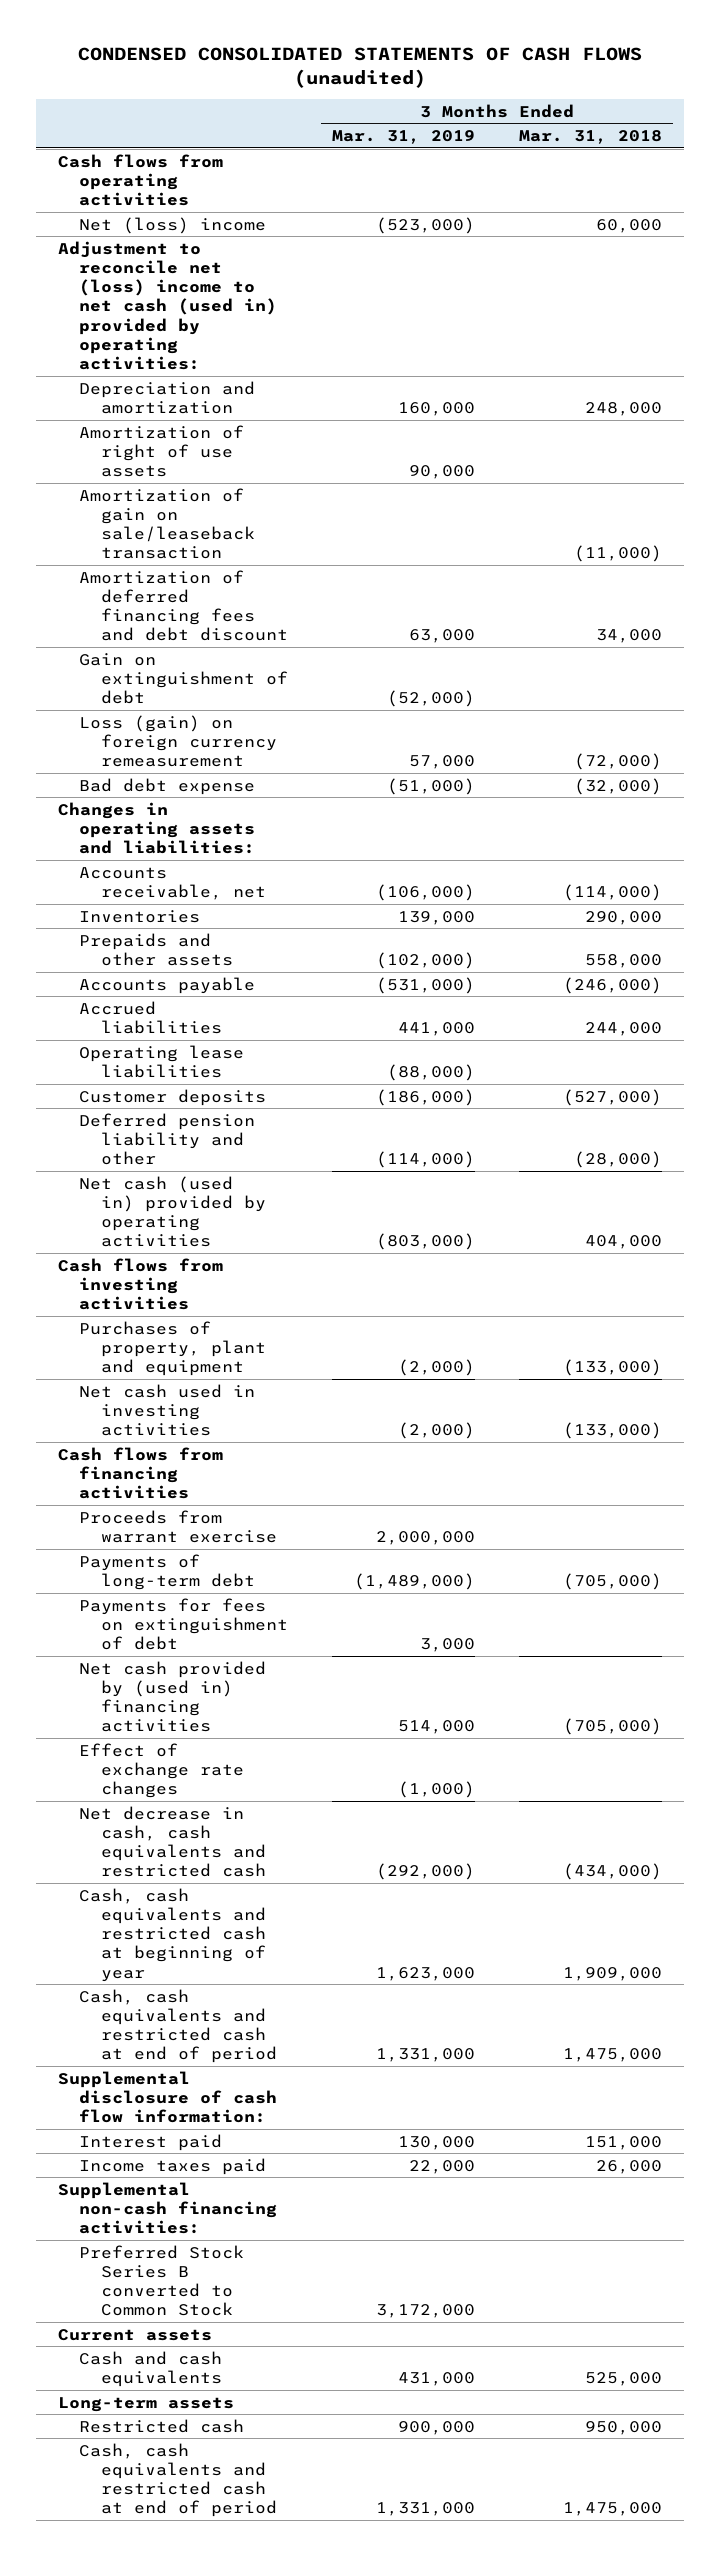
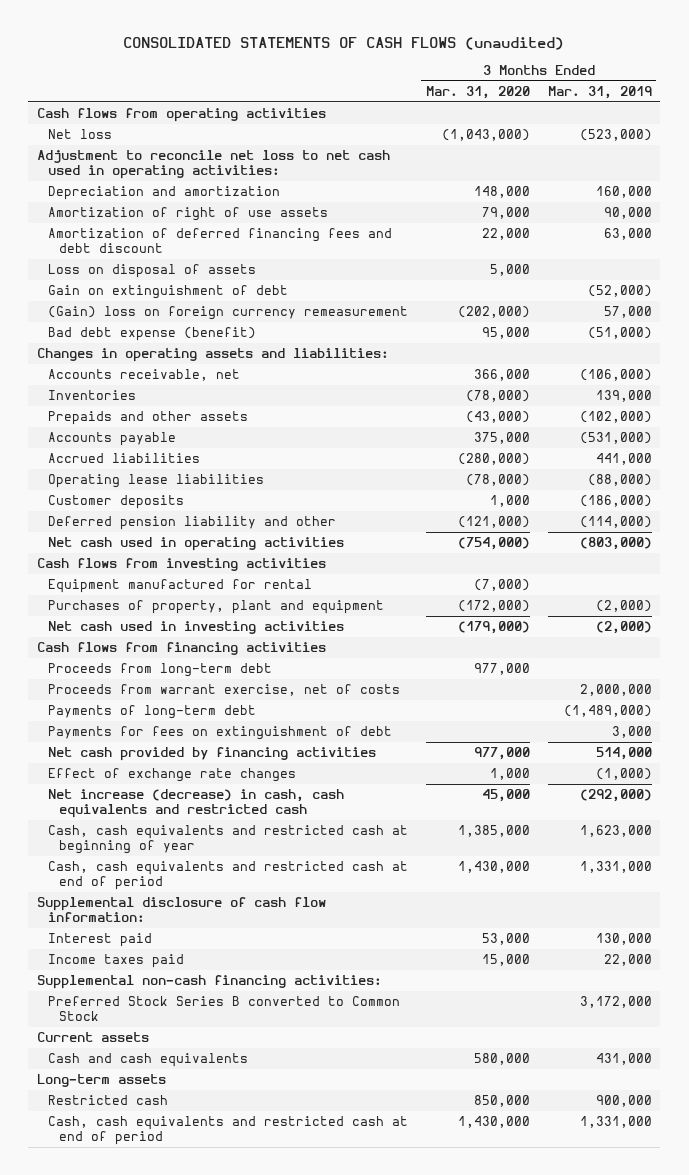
[77,46,642,88] CONDENSED CONSOLIDATED STATEMENTS OF CASH FLOWS (unaudited) -> [123,36,565,50] CONSOLIDATED STATEMENTS OF CASH FLOWS (unaudited)
[518,129,662,144] Mar. 31, 2018 -> none
none -> [425,85,530,99] Mar. 31, 2020
[79,216,267,234] Net (loss) income -> [48,129,113,140] Net loss
[57,240,278,371] Adjustment to reconcile net (loss) income to net cash (used in) provided by operating activities: -> [37,150,391,179] Adjustment to reconcile net loss to net cash used in operating activities:
[79,487,255,560] Amortization of gain on sale/leaseback transaction -> none
none -> [48,264,257,279] Loss on disposal of assets
[79,714,277,768] Loss (gain) on foreign currency remeasurement -> [48,306,409,321] (Gain) loss on foreign currency remeasurement
[79,777,256,795] Bad debt expense -> [48,327,257,342] Bad debt expense (benefit)
[79,1175,266,1248] Net cash (used in) provided by operating activities -> [48,537,345,552] Net cash used in operating activities
none -> [48,579,313,594] Equipment manufactured for rental
none -> [48,663,273,678] Proceeds from long-term debt
[79,1509,277,1543] Proceeds from warrant exercise -> [48,684,401,697] Proceeds from warrant exercise, net of costs
[79,1660,267,1733] Net cash provided by (used in) financing activities -> [48,747,377,762] Net cash provided by financing activities
[79,1805,266,1878] Net decrease in cash, cash equivalents and restricted cash -> [48,789,345,818] Net increase (decrease) in cash, cash equivalents and restricted cash

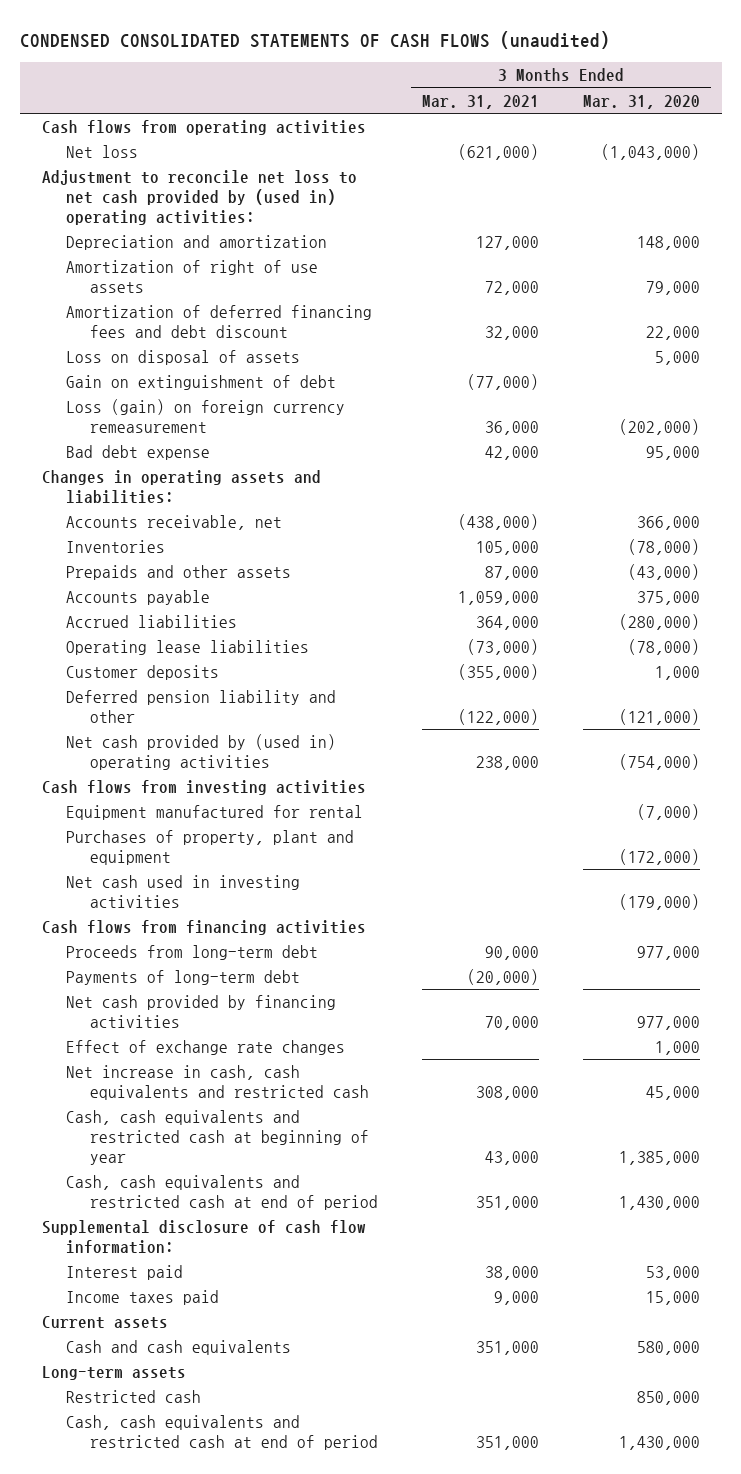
[123,36,565,50] CONSOLIDATED STATEMENTS OF CASH FLOWS (unaudited) -> [19,30,610,49] CONDENSED CONSOLIDATED STATEMENTS OF CASH FLOWS (unaudited)
[547,85,652,99] Mar. 31, 2019 -> none
none -> [421,94,539,109] Mar. 31, 2021
[37,150,391,179] Adjustment to reconcile net loss to net cash used in operating activities: -> [41,170,357,225] Adjustment to reconcile net loss to net cash provided by (used in) operating activities:
[48,306,409,321] (Gain) loss on foreign currency remeasurement -> [65,399,345,433] Loss (gain) on foreign currency remeasurement
[48,327,257,342] Bad debt expense (benefit) -> [65,445,210,461] Bad debt expense
[48,537,345,552] Net cash used in operating activities -> [65,734,336,770] Net cash provided by (used in) operating activities
[48,684,401,697] Proceeds from warrant exercise, net of costs -> none
[48,726,393,741] Payments for fees on extinguishment of debt -> none
[48,789,345,818] Net increase (decrease) in cash, cash equivalents and restricted cash -> [65,1065,370,1100] Net increase in cash, cash equivalents and restricted cash
[37,975,383,990] Supplemental non-cash financing activities: -> none
[48,996,401,1021] Preferred Stock Series B converted to Common Stock -> none

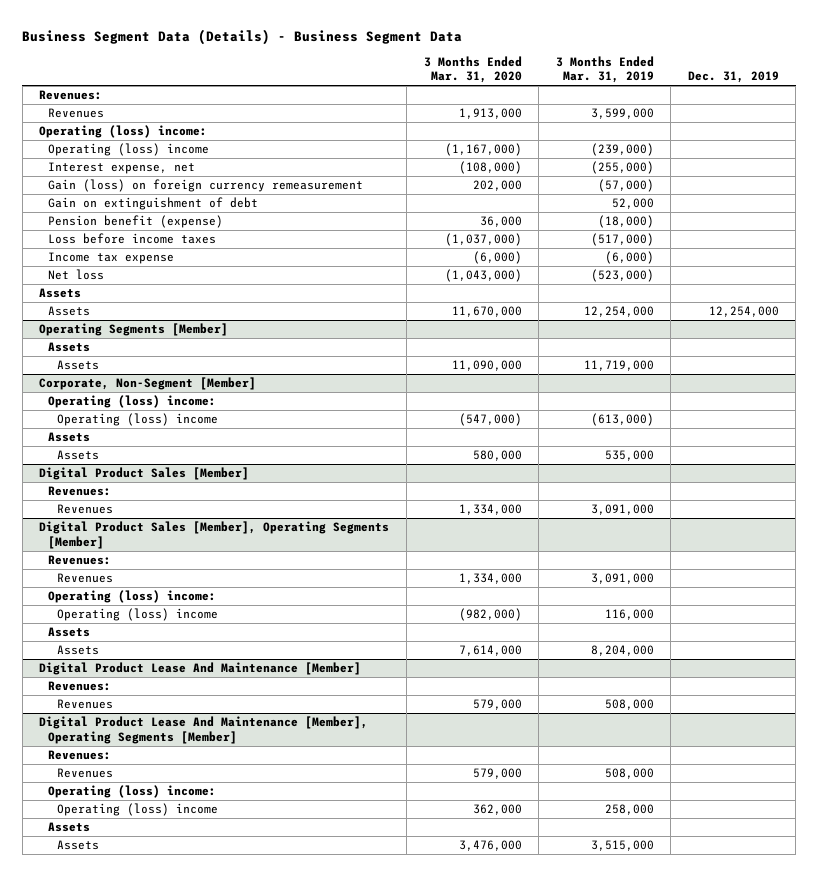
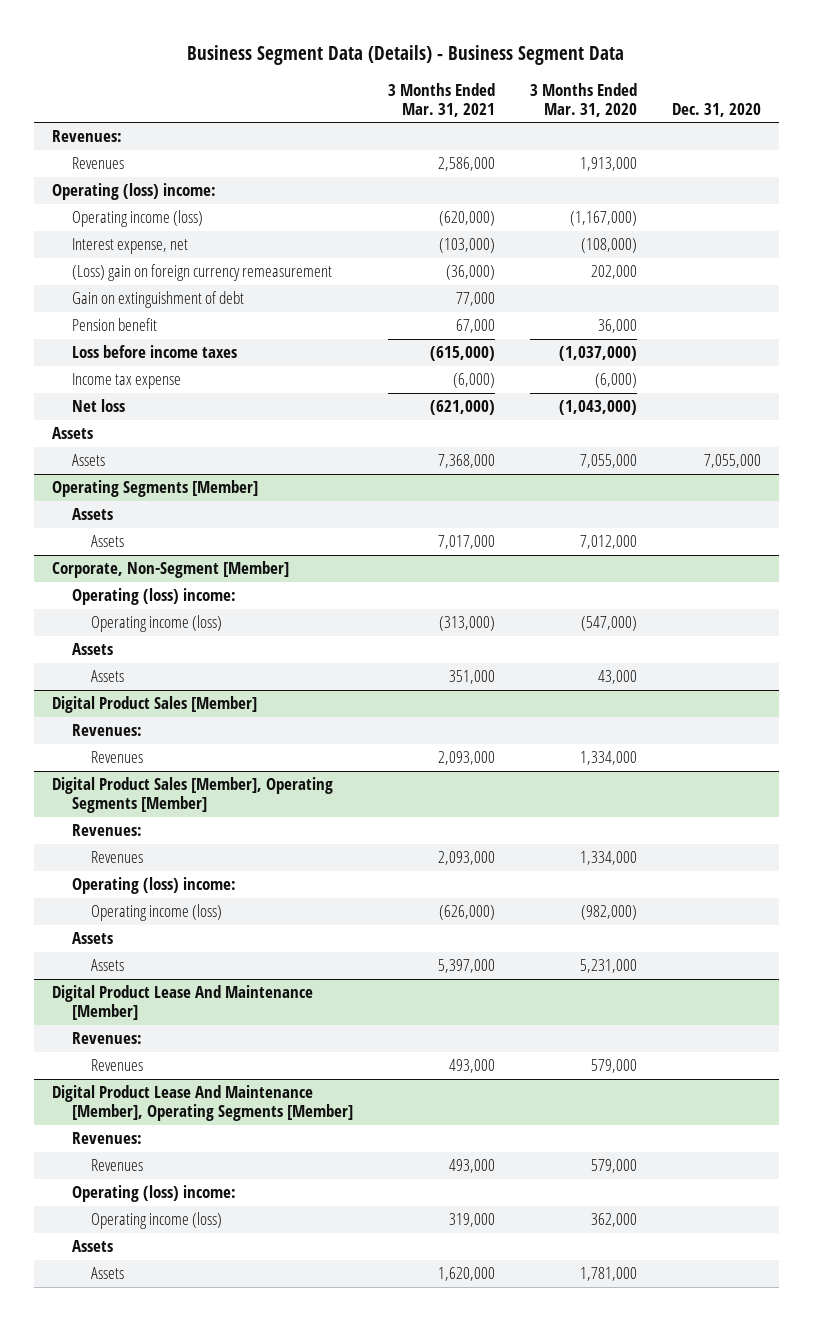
[555,55,654,84] 3 Months Ended Mar. 31, 2019 -> none
[687,71,779,84] Dec. 31, 2019 -> none
none -> [387,82,495,118] 3 Months Ended Mar. 31, 2021
none -> [672,103,762,118] Dec. 31, 2020
[48,143,210,157] Operating (loss) income -> [71,210,203,228] Operating income (loss)
[48,179,364,193] Gain (loss) on foreign currency remeasurement -> [71,264,332,282] (Loss) gain on foreign currency remeasurement
[48,215,224,229] Pension benefit (expense) -> [71,318,157,332] Pension benefit
[451,306,522,318] 11,670,000 -> [579,454,637,469] 7,055,000
[451,360,522,372] 11,090,000 -> [579,535,637,550] 7,012,000
[56,413,218,427] Operating (loss) income -> [91,615,223,633] Operating income (loss)
[472,450,522,462] 580,000 -> [597,670,637,685] 43,000
[56,608,218,622] Operating (loss) income -> [91,904,223,922] Operating income (loss)
[458,645,522,657] 7,614,000 -> [579,959,637,974] 5,231,000
[56,803,218,817] Operating (loss) income -> [91,1212,223,1230] Operating income (loss)
[458,840,522,852] 3,476,000 -> [579,1267,637,1282] 1,781,000

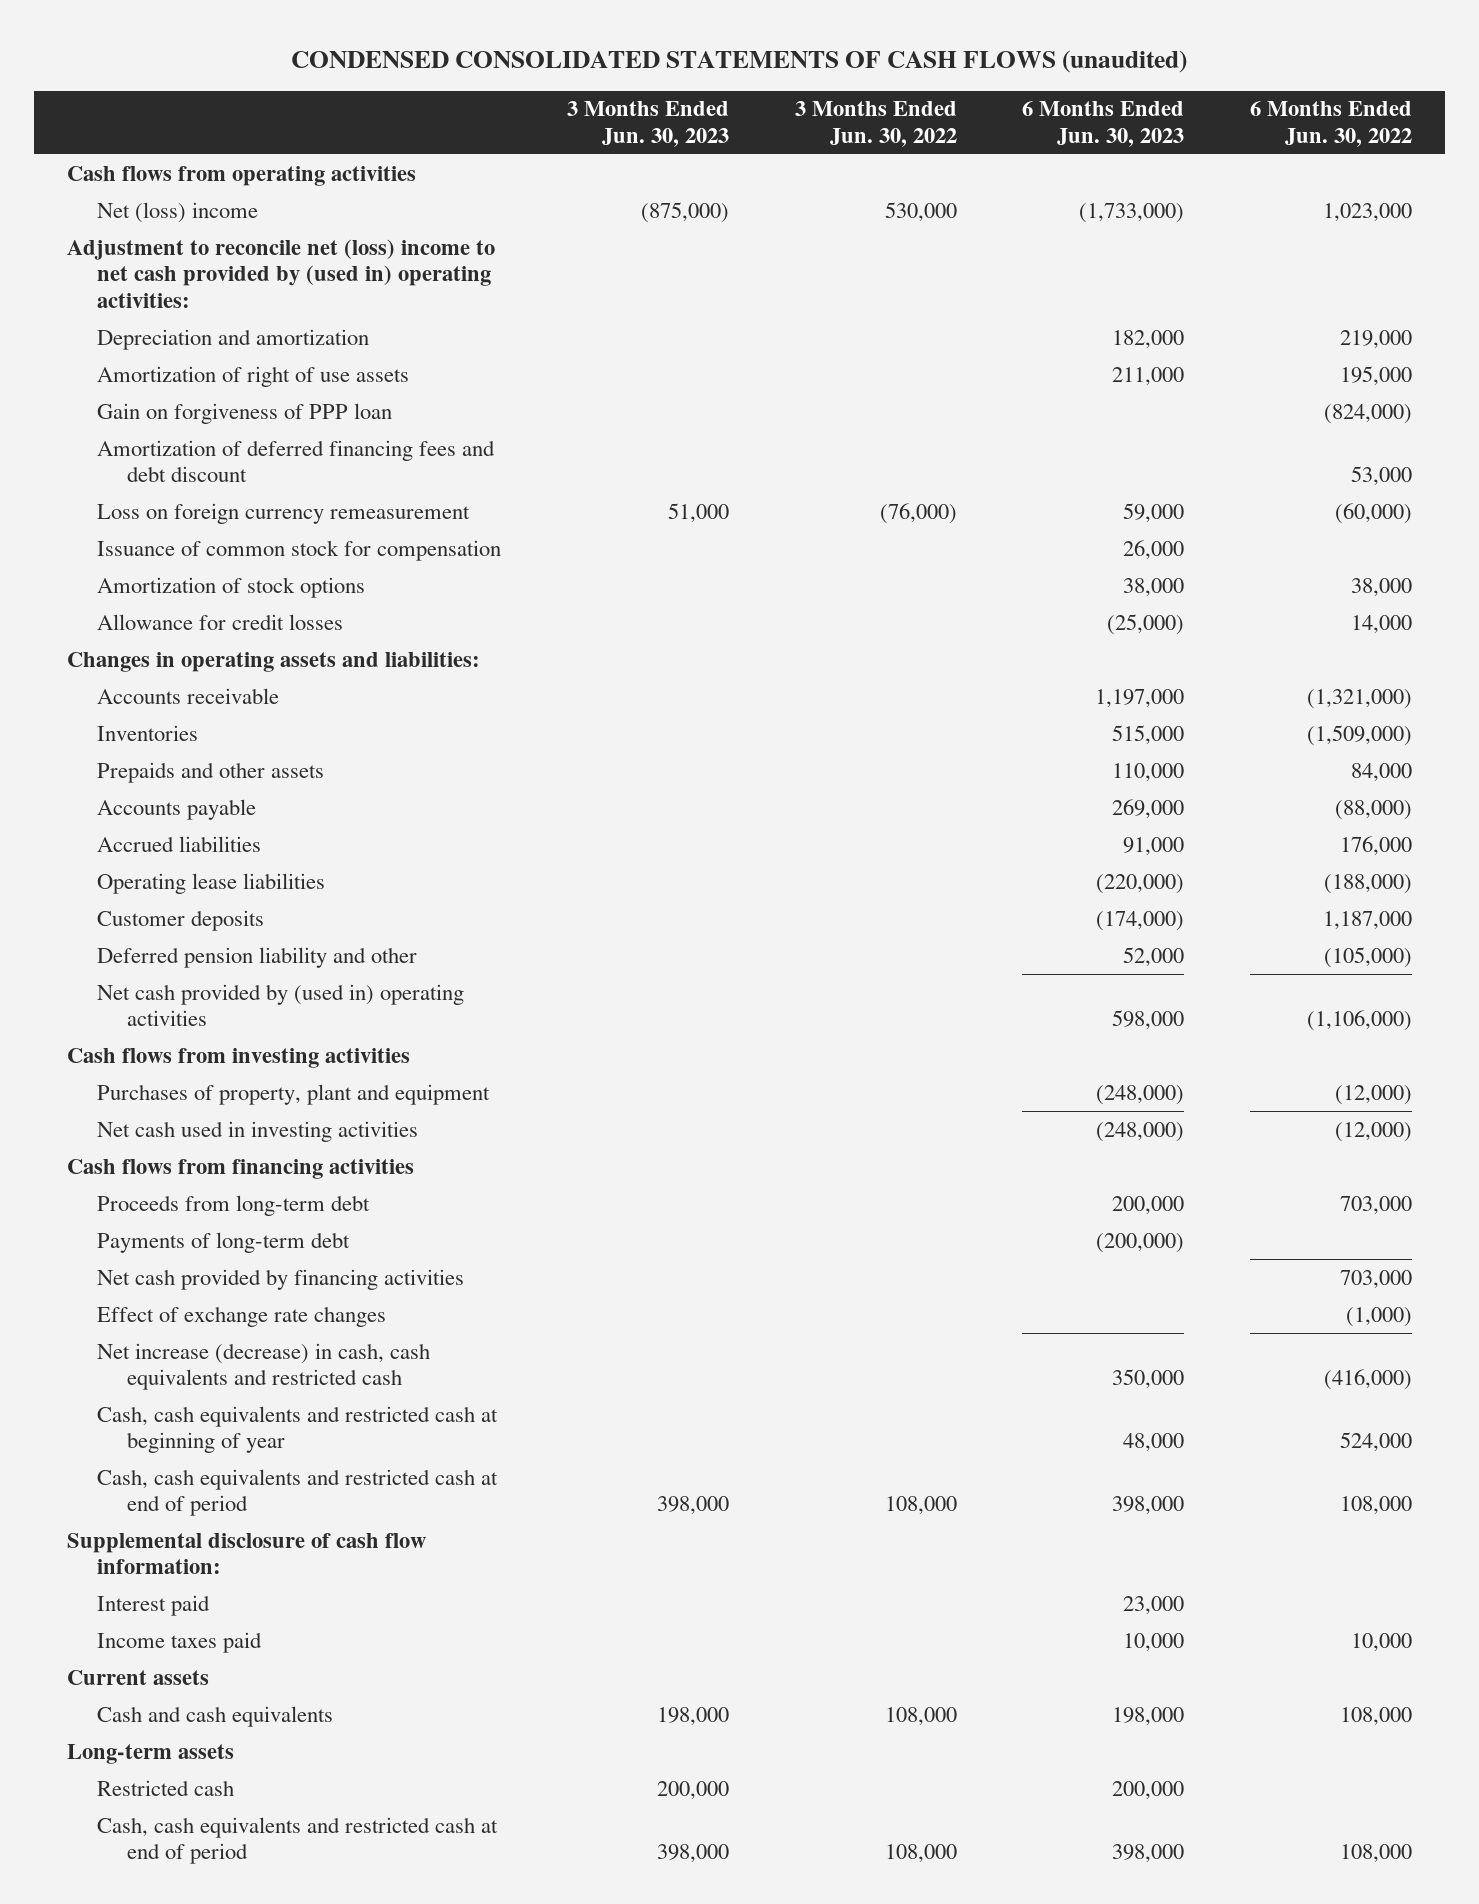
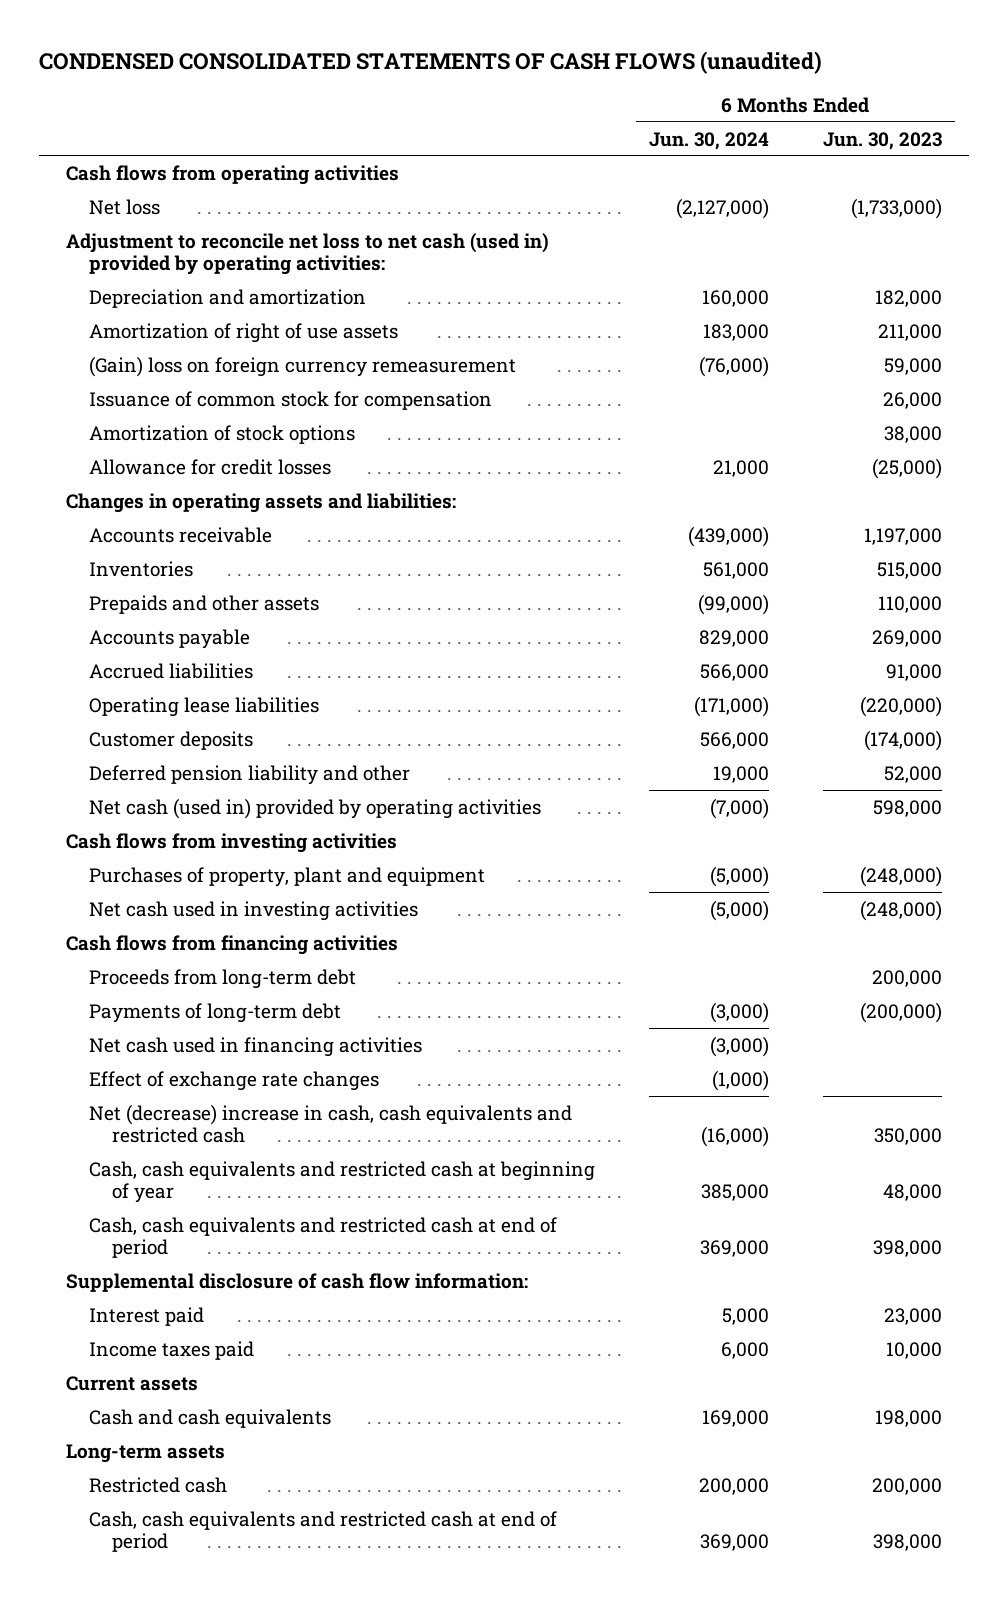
[566,101,729,147] 3 Months Ended Jun. 30, 2023 -> none
[794,101,957,147] 3 Months Ended Jun. 30, 2022 -> none
[1250,101,1413,147] 6 Months Ended Jun. 30, 2022 -> none
none -> [648,131,769,150] Jun. 30, 2024
[97,201,259,223] Net (loss) income -> [89,198,161,215] Net loss
[66,238,495,309] Adjustment to reconcile net (loss) income to net cash provided by (used in) operating activities: -> [66,232,550,275] Adjustment to reconcile net loss to net cash (used in) provided by operating activities:
[97,402,393,424] Gain on forgiveness of PPP loan -> none
[97,439,496,483] Amortization of deferred financing fees and debt discount -> none
[97,502,471,524] Loss on foreign currency remeasurement -> [89,355,517,377] (Gain) loss on foreign currency remeasurement
[97,983,465,1027] Net cash provided by (used in) operating activities -> [89,797,542,819] Net cash (used in) provided by operating activities
[97,1268,465,1290] Net cash provided by financing activities -> [89,1036,423,1057] Net cash used in financing activities
[97,1342,431,1391] Net increase (decrease) in cash, cash equivalents and restricted cash -> [89,1103,573,1143] Net (decrease) increase in cash, cash equivalents and restricted cash

